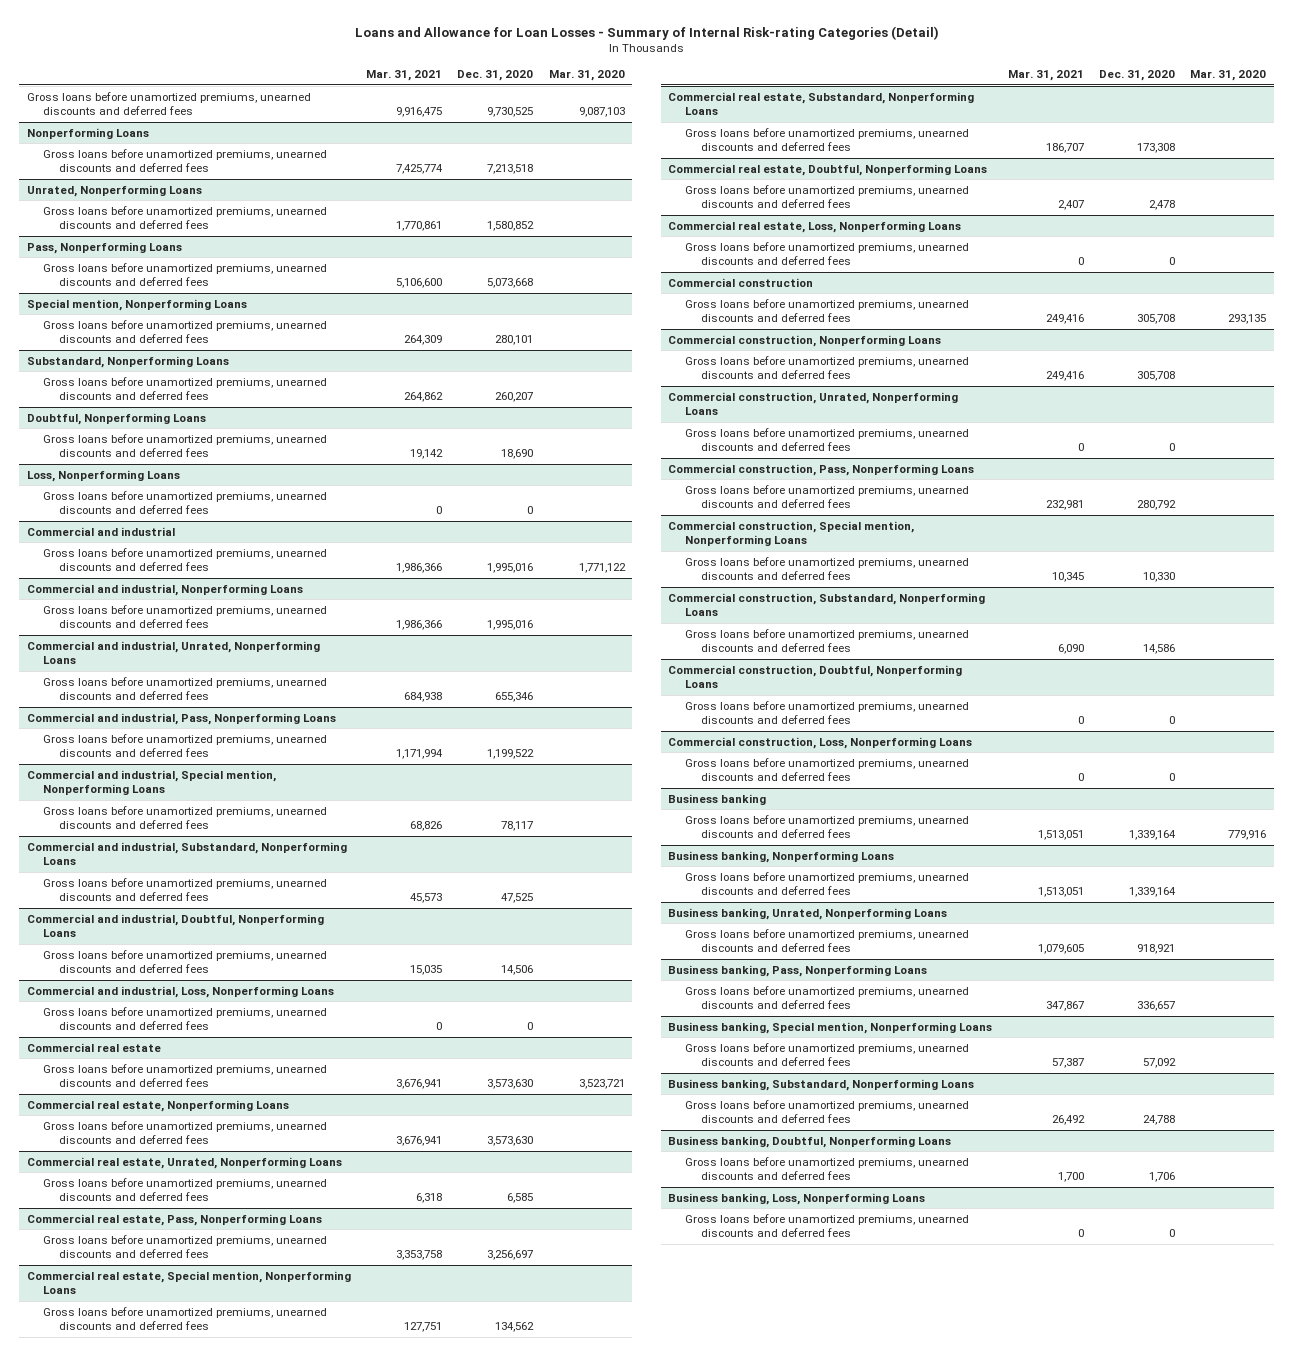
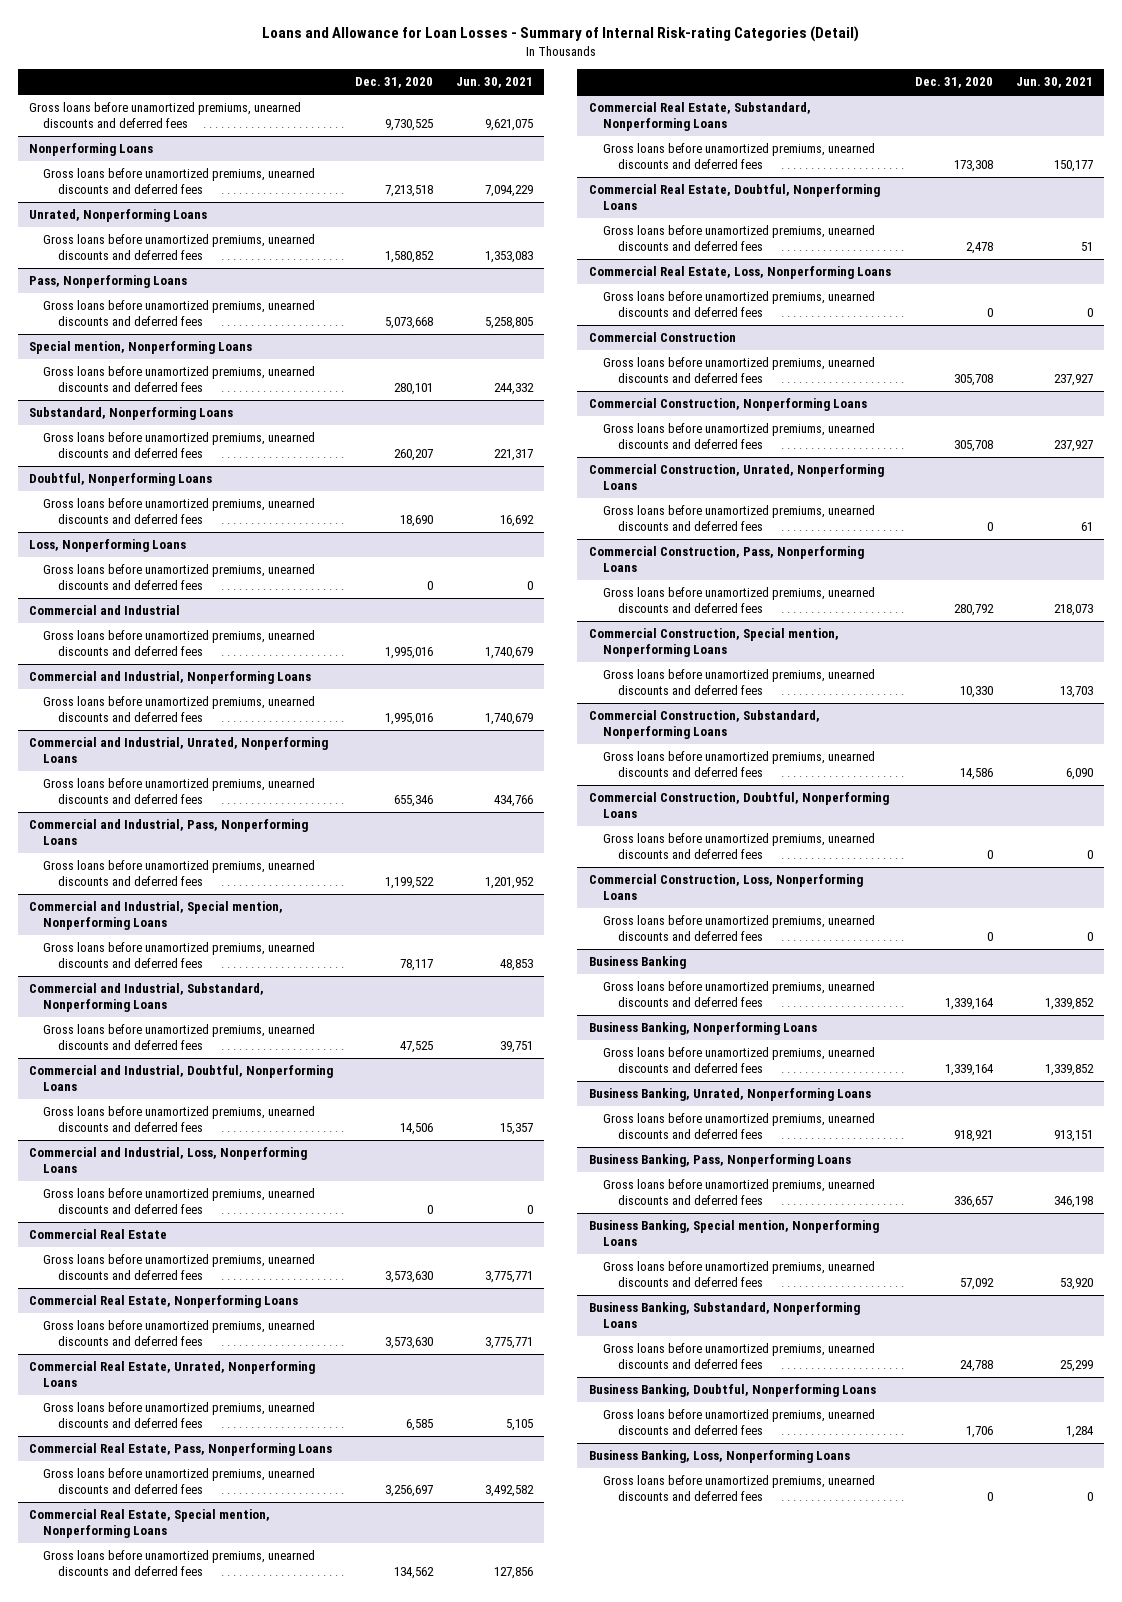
[366,70,443,82] Mar. 31, 2021 -> none
[548,70,625,82] Mar. 31, 2020 -> none
none -> [455,77,533,89] Jun. 30, 2021
[26,526,175,536] Commercial and industrial -> [28,605,180,616] Commercial and Industrial
[26,583,303,596] Commercial and industrial, Nonperforming Loans -> [28,671,311,685] Commercial and Industrial, Nonperforming Loans
[26,640,320,665] Commercial and industrial, Unrated, Nonperforming Loans -> [28,737,328,763] Commercial and Industrial, Unrated, Nonperforming Loans
[26,712,336,725] Commercial and industrial, Pass, Nonperforming Loans -> [28,819,308,845] Commercial and Industrial, Pass, Nonperforming Loans
[26,769,276,796] Commercial and industrial, Special mention, Nonperforming Loans -> [28,901,283,930] Commercial and Industrial, Special mention, Nonperforming Loans
[26,841,347,866] Commercial and industrial, Substandard, Nonperforming Loans -> [28,983,264,1012] Commercial and Industrial, Substandard, Nonperforming Loans
[26,913,324,938] Commercial and industrial, Doubtful, Nonperforming Loans -> [28,1065,333,1091] Commercial and Industrial, Doubtful, Nonperforming Loans
[26,985,334,998] Commercial and industrial, Loss, Nonperforming Loans -> [28,1147,307,1173] Commercial and Industrial, Loss, Nonperforming Loans
[26,1042,161,1052] Commercial real estate -> [28,1229,167,1240] Commercial Real Estate
[26,1099,289,1112] Commercial real estate, Nonperforming Loans -> [28,1295,298,1309] Commercial Real Estate, Nonperforming Loans
[26,1156,342,1169] Commercial real estate, Unrated, Nonperforming Loans -> [28,1361,315,1387] Commercial Real Estate, Unrated, Nonperforming Loans
[26,1213,322,1226] Commercial real estate, Pass, Nonperforming Loans -> [28,1443,332,1457] Commercial Real Estate, Pass, Nonperforming Loans
[26,1270,351,1295] Commercial real estate, Special mention, Nonperforming Loans -> [28,1509,270,1538] Commercial Real Estate, Special mention, Nonperforming Loans
[668,91,975,116] Commercial real estate, Substandard, Nonperforming Loans -> [588,102,811,131] Commercial Real Estate, Substandard, Nonperforming Loans
[668,163,988,176] Commercial real estate, Doubtful, Nonperforming Loans -> [588,184,880,210] Commercial Real Estate, Doubtful, Nonperforming Loans
[668,220,962,233] Commercial real estate, Loss, Nonperforming Loans -> [588,266,891,280] Commercial Real Estate, Loss, Nonperforming Loans
[668,277,814,287] Commercial construction -> [588,332,736,343] Commercial Construction
[668,334,942,347] Commercial construction, Nonperforming Loans -> [588,398,867,412] Commercial Construction, Nonperforming Loans
[668,391,959,416] Commercial construction, Unrated, Nonperforming Loans -> [588,464,884,490] Commercial Construction, Unrated, Nonperforming Loans
[668,463,975,476] Commercial construction, Pass, Nonperforming Loans -> [588,546,864,572] Commercial Construction, Pass, Nonperforming Loans
[668,520,915,547] Commercial construction, Special mention, Nonperforming Loans -> [588,628,839,657] Commercial Construction, Special mention, Nonperforming Loans
[668,592,986,617] Commercial construction, Substandard, Nonperforming Loans -> [588,710,820,739] Commercial Construction, Substandard, Nonperforming Loans
[668,664,963,689] Commercial construction, Doubtful, Nonperforming Loans -> [588,792,889,818] Commercial Construction, Doubtful, Nonperforming Loans
[668,736,973,749] Commercial construction, Loss, Nonperforming Loans -> [588,874,863,900] Commercial Construction, Loss, Nonperforming Loans
[668,793,767,805] Business banking -> [588,956,686,970] Business Banking
[668,850,895,863] Business banking, Nonperforming Loans -> [588,1022,817,1036] Business Banking, Nonperforming Loans
[668,907,948,920] Business banking, Unrated, Nonperforming Loans -> [588,1088,871,1102] Business Banking, Unrated, Nonperforming Loans
[668,964,928,977] Business banking, Pass, Nonperforming Loans -> [588,1154,851,1168] Business Banking, Pass, Nonperforming Loans
[668,1021,993,1034] Business banking, Special mention, Nonperforming Loans -> [588,1220,879,1246] Business Banking, Special mention, Nonperforming Loans
[668,1078,975,1091] Business banking, Substandard, Nonperforming Loans -> [588,1302,860,1328] Business Banking, Substandard, Nonperforming Loans
[668,1135,952,1148] Business banking, Doubtful, Nonperforming Loans -> [588,1384,876,1398] Business Banking, Doubtful, Nonperforming Loans
[668,1192,926,1205] Business banking, Loss, Nonperforming Loans -> [588,1450,850,1464] Business Banking, Loss, Nonperforming Loans

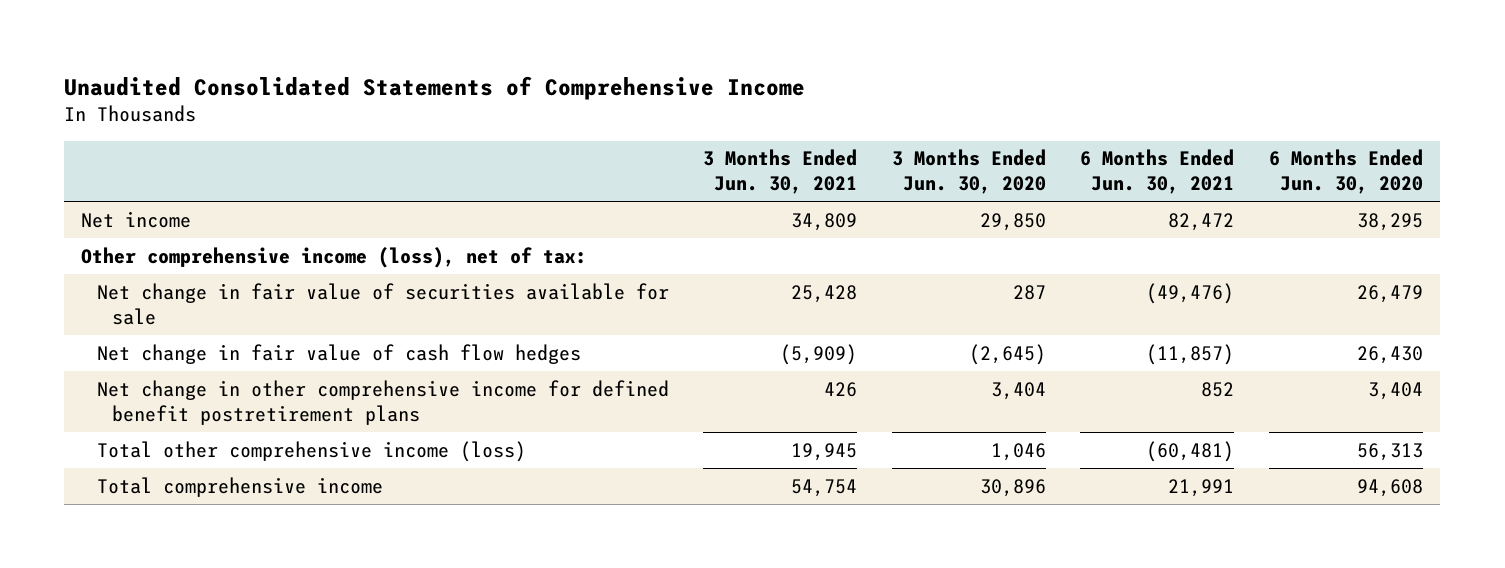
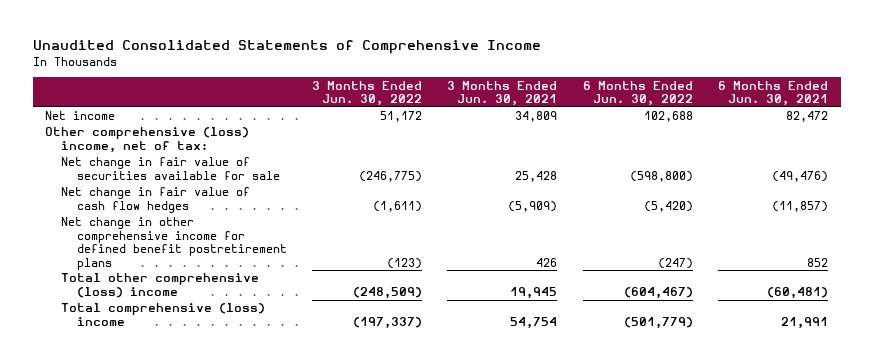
[891,149,1046,195] 3 Months Ended Jun. 30, 2020 -> none
[1269,149,1424,195] 6 Months Ended Jun. 30, 2020 -> none
none -> [312,80,423,107] 3 Months Ended Jun. 30, 2022
none -> [582,80,693,107] 6 Months Ended Jun. 30, 2022
[81,246,588,268] Other comprehensive income (loss), net of tax: -> [45,127,250,153] Other comprehensive (loss) income, net of tax:
[96,440,526,462] Total other comprehensive income (loss) -> [61,273,260,298] Total other comprehensive (loss) income
[96,476,383,497] Total comprehensive income -> [61,303,266,326] Total comprehensive (loss) income

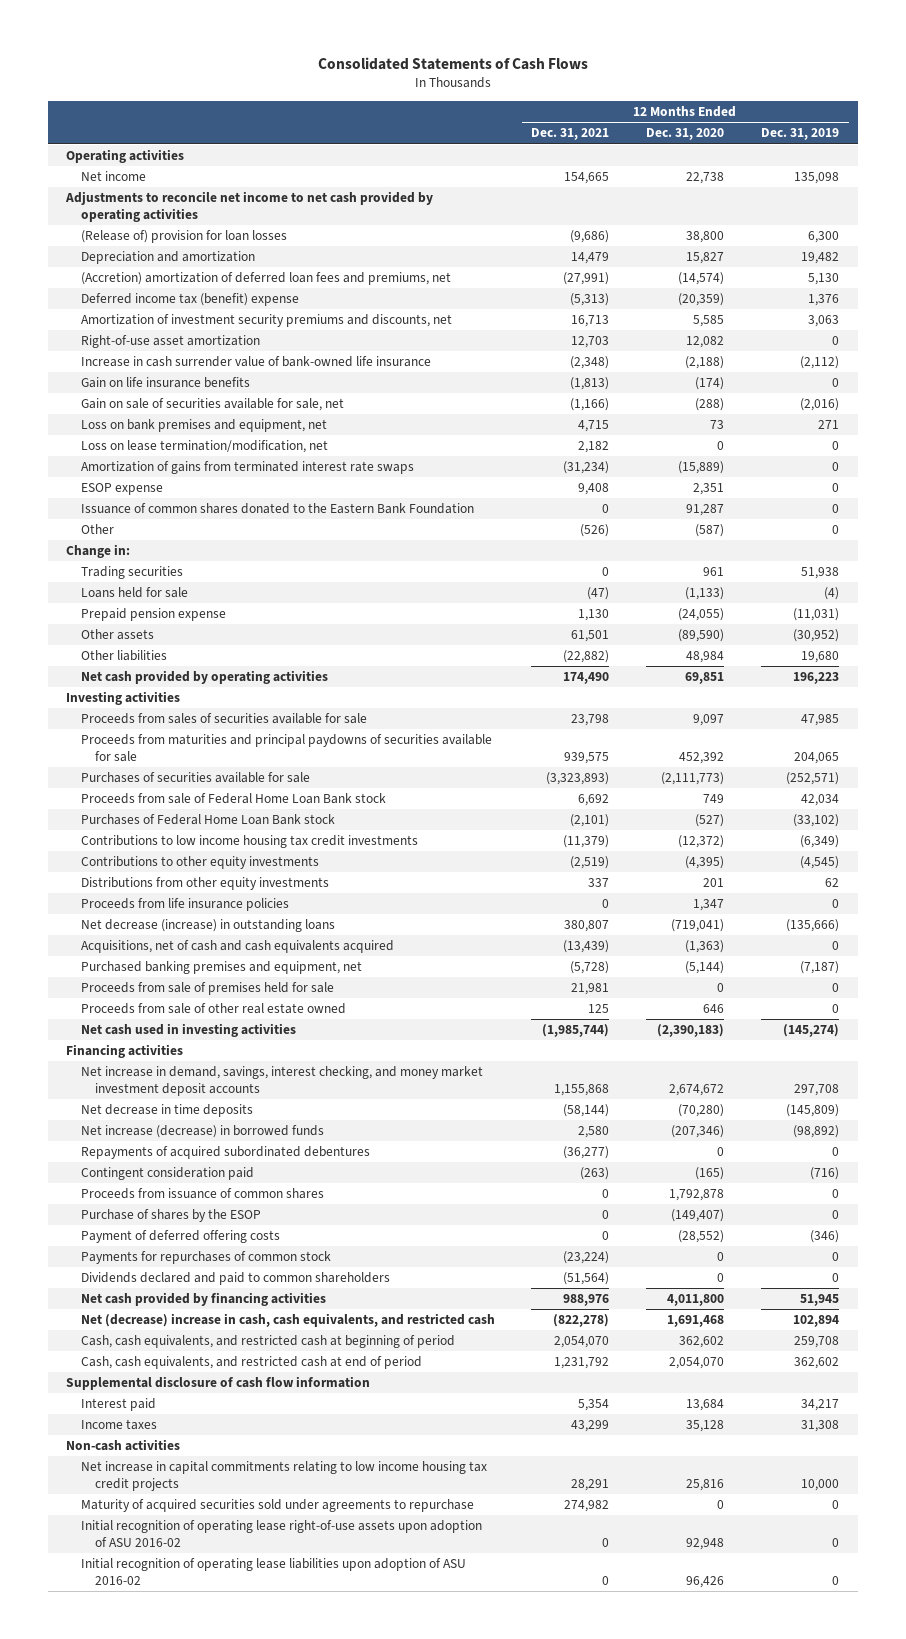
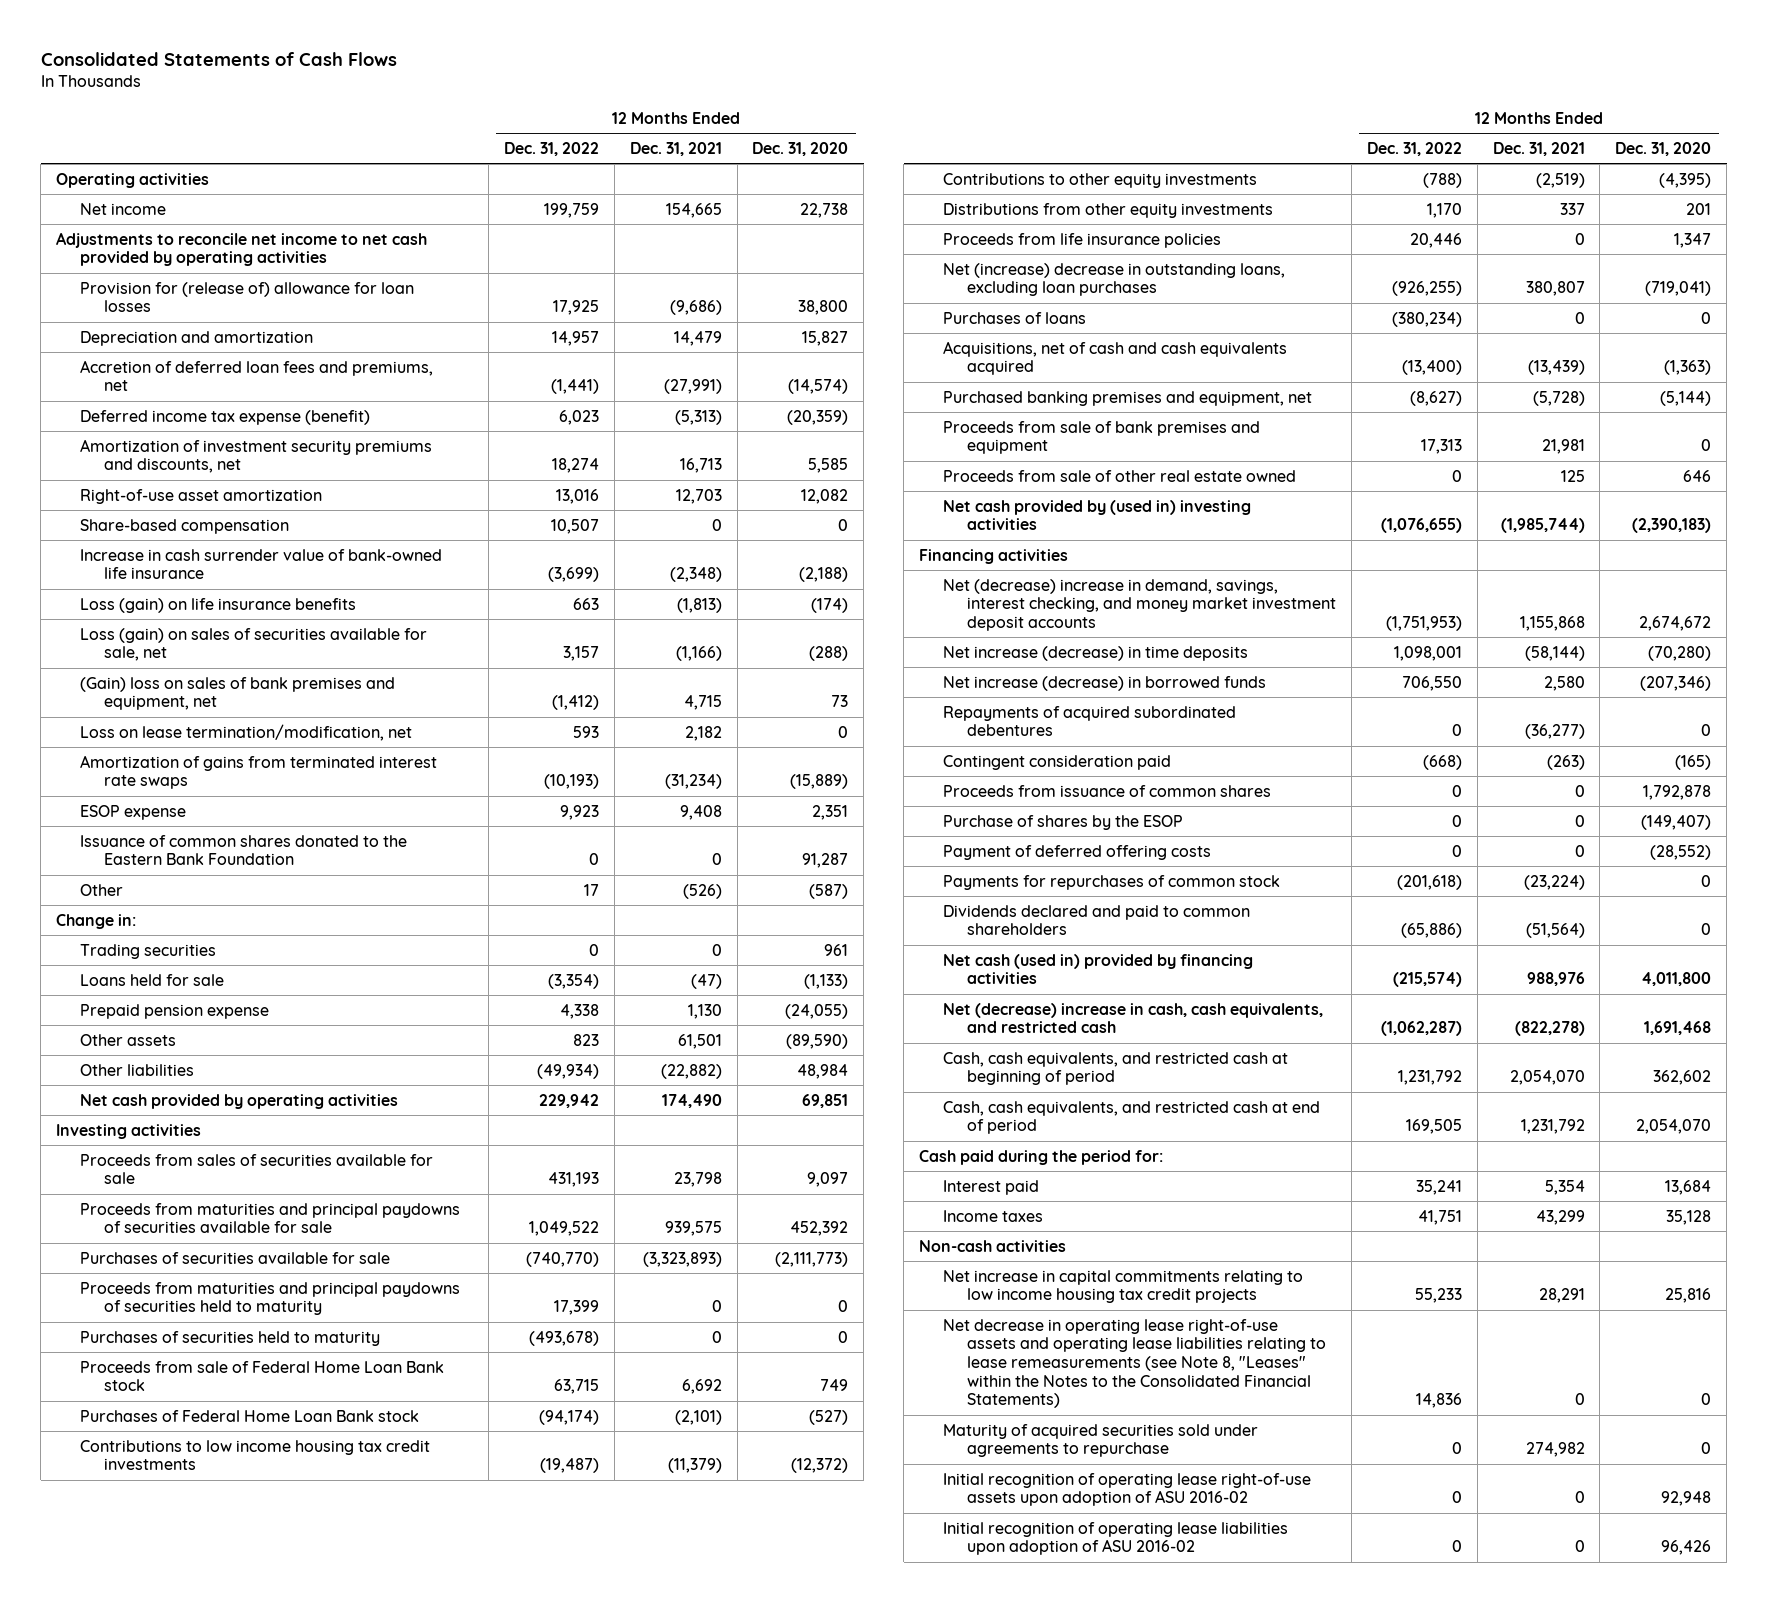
[761,128,840,141] Dec. 31, 2019 -> none
none -> [503,141,599,156] Dec. 31, 2022
[80,230,287,244] (Release of) provision for loan losses -> [80,281,415,313] Provision for (release of) allowance for loan losses
[80,272,451,286] (Accretion) amortization of deferred loan fees and premiums, net -> [80,359,434,392] Accretion of deferred loan fees and premiums, net
[80,293,299,307] Deferred income tax (benefit) expense -> [80,409,371,425] Deferred income tax expense (benefit)
none -> [80,518,290,534] Share-based compensation
[80,377,250,389] Gain on life insurance benefits -> [80,597,357,613] Loss (gain) on life insurance benefits
[80,398,344,412] Gain on sale of securities available for sale, net -> [80,627,428,662] Loss (gain) on sales of securities available for sale, net
[80,419,327,433] Loss on bank premises and equipment, net -> [80,676,396,711] (Gain) loss on sales of bank premises and equipment, net
none -> [80,1281,461,1316] Proceeds from maturities and principal paydowns of securities held to maturity
none -> [80,1330,381,1346] Purchases of securities held to maturity
[80,919,335,933] Net decrease (increase) in outstanding loans -> [943,262,1286,297] Net (increase) decrease in outstanding loans, excluding loan purchases
none -> [943,311,1087,324] Purchases of loans
[80,982,334,996] Proceeds from sale of premises held for sale -> [943,420,1261,455] Proceeds from sale of bank premises and equipment
[80,1023,296,1038] Net cash used in investing activities -> [943,499,1252,531] Net cash provided by (used in) investing activities
[80,1066,483,1096] Net increase in demand, savings, interest checking, and money market investment deposit accounts -> [943,578,1336,631] Net (decrease) increase in demand, savings, interest checking, and money market investment deposit accounts
[80,1104,253,1118] Net decrease in time deposits -> [943,645,1249,661] Net increase (decrease) in time deposits
[80,1292,326,1307] Net cash provided by financing activities -> [943,953,1254,985] Net cash (used in) provided by financing activities
[66,1376,371,1391] Supplemental disclosure of cash flow information -> none
none -> [919,1149,1164,1165] Cash paid during the period for:
none -> [943,1318,1326,1409] Net decrease in operating lease right-of-use assets and operating lease liabilities relating to lease remeasurements (see Note 8, "Leases" within the Notes to the Consolidated Financial Statements)

